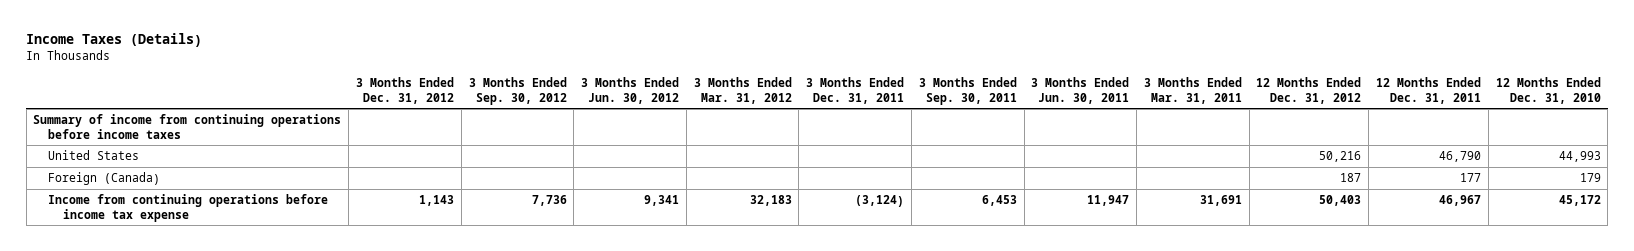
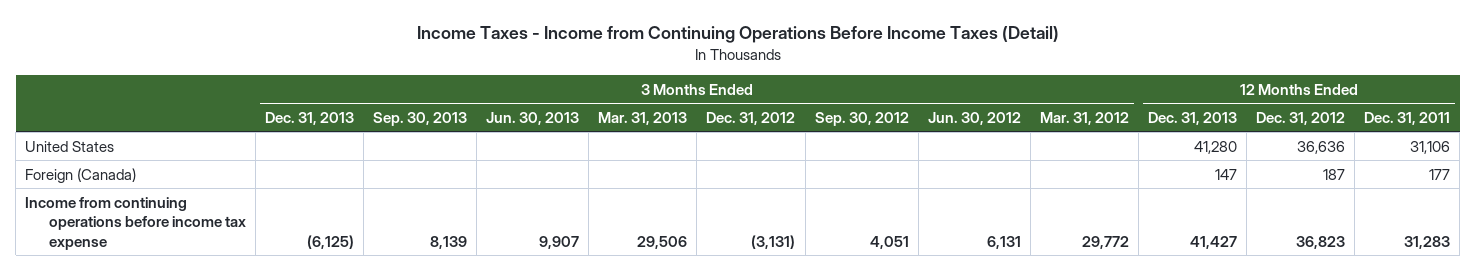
[26,33,203,48] Income Taxes (Details) -> [416,26,1059,44] Income Taxes - Income from Continuing Operations Before Income Taxes (Detail)
[806,76,905,104] 3 Months Ended Dec. 31, 2011 -> none
[918,76,1017,105] 3 Months Ended Sep. 30, 2011 -> none
[1031,76,1130,104] 3 Months Ended Jun. 30, 2011 -> none
[1143,76,1242,104] 3 Months Ended Mar. 31, 2011 -> none
[1495,76,1601,104] 12 Months Ended Dec. 31, 2010 -> none
none -> [264,111,354,125] Dec. 31, 2013
none -> [373,111,468,126] Sep. 30, 2013
none -> [486,111,580,125] Jun. 30, 2013
none -> [598,111,688,125] Mar. 31, 2013
none -> [1148,111,1238,125] Dec. 31, 2013
[33,114,342,139] Summary of income from continuing operations before income taxes -> none
[1319,151,1362,163] 50,216 -> [1297,140,1346,154] 36,636
[1439,151,1482,163] 46,790 -> [1410,140,1451,154] 31,106
[418,195,454,207] 1,143 -> [751,234,796,249] (3,131)
[531,195,567,207] 7,736 -> [869,235,909,249] 4,051
[644,195,680,207] 9,341 -> [986,235,1021,249] 6,131
[749,195,792,207] 32,183 -> [1081,235,1129,249] 29,772
[1319,195,1362,207] 50,403 -> [1296,235,1346,249] 36,823
[1439,195,1482,207] 46,967 -> [1404,235,1451,249] 31,283

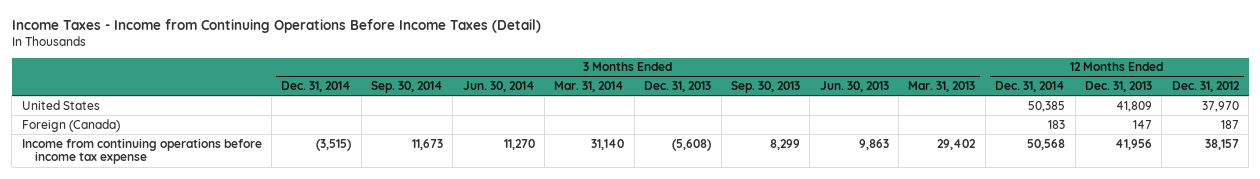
[706,111,796,125] Dec. 31, 2012 -> none
[814,111,909,126] Sep. 30, 2012 -> none
[927,111,1021,125] Jun. 30, 2012 -> none
[1039,111,1129,125] Mar. 31, 2012 -> none
[1364,111,1451,125] Dec. 31, 2011 -> none
none -> [281,80,352,92] Dec. 31, 2014
none -> [370,80,443,93] Sep. 30, 2014
none -> [462,80,535,92] Jun. 30, 2014
none -> [554,80,625,92] Mar. 31, 2014
none -> [995,80,1066,92] Dec. 31, 2014
[1194,140,1238,154] 41,280 -> [1115,100,1152,112] 41,809
[1297,140,1346,154] 36,636 -> [1201,100,1239,112] 37,970
[306,234,354,249] (6,125) -> [672,138,712,151] (5,608)
[430,235,468,249] 8,139 -> [769,138,800,150] 8,299
[539,235,580,249] 9,907 -> [858,138,889,150] 9,863
[637,235,688,249] 29,506 -> [937,138,977,150] 29,402
[1190,235,1238,249] 41,427 -> [1114,138,1152,150] 41,956
[1296,235,1346,249] 36,823 -> [1204,138,1239,150] 38,157

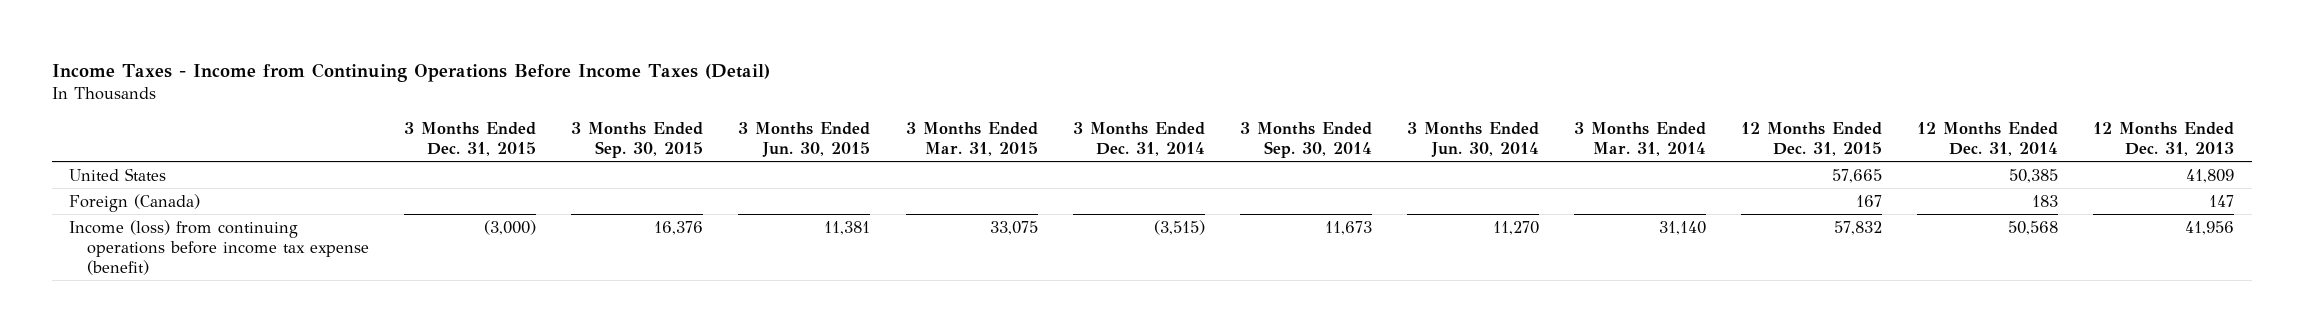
[644,80,712,92] Dec. 31, 2013 -> none
[730,80,800,93] Sep. 30, 2013 -> none
[819,80,889,92] Jun. 30, 2013 -> none
[908,80,976,92] Mar. 31, 2013 -> none
[1171,80,1240,92] Dec. 31, 2012 -> none
none -> [404,121,537,156] 3 Months Ended Dec. 31, 2015
none -> [571,121,704,158] 3 Months Ended Sep. 30, 2015
none -> [738,121,871,157] 3 Months Ended Jun. 30, 2015
none -> [905,121,1038,156] 3 Months Ended Mar. 31, 2015
none -> [1740,121,1882,156] 12 Months Ended Dec. 31, 2015
[21,137,262,165] Income from continuing operations before income tax expense -> [69,219,370,275] Income (loss) from continuing operations before income tax expense (benefit)

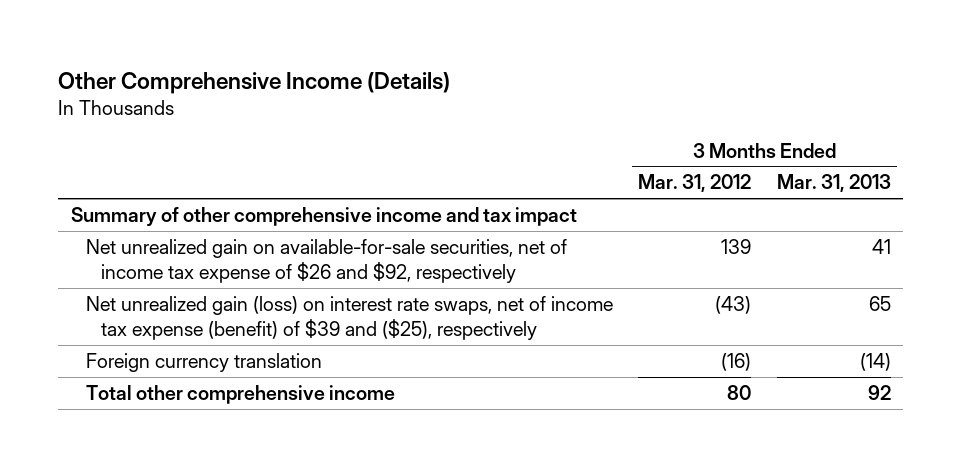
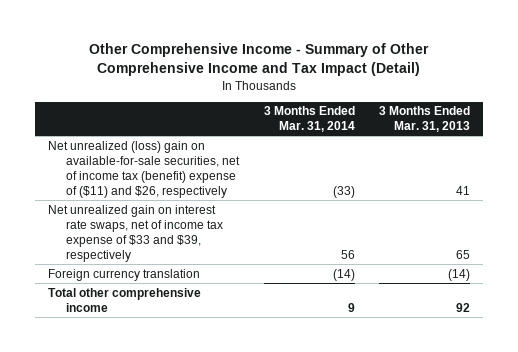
[58,71,451,94] Other Comprehensive Income (Details) -> [88,43,429,77] Other Comprehensive Income - Summary of Other Comprehensive Income and Tax Impact (Detail)
[638,174,752,193] Mar. 31, 2012 -> none
none -> [263,106,355,133] 3 Months Ended Mar. 31, 2014
[71,206,578,226] Summary of other comprehensive income and tax impact -> none
[85,238,567,284] Net unrealized gain on available-for-sale securities, net of income tax expense of $26 and $92, respectively -> [47,140,241,198] Net unrealized (loss) gain on available-for-sale securities, net of income tax (benefit) expense of ($11) and $26, respectively
[85,295,613,341] Net unrealized gain (loss) on interest rate swaps, net of income tax expense (benefit) of $39 and ($25), respectively -> [47,204,224,262] Net unrealized gain on interest rate swaps, net of income tax expense of $33 and $39, respectively

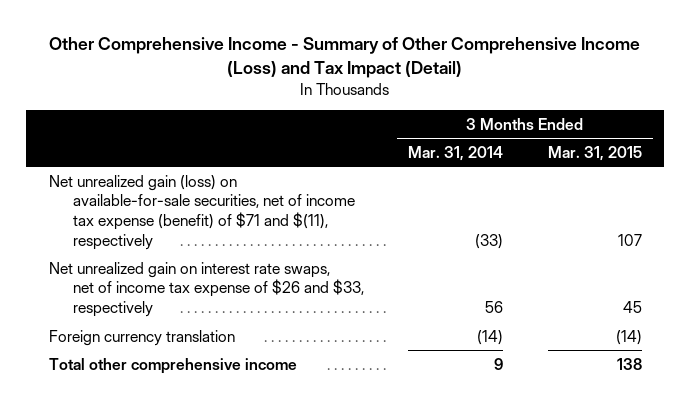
[88,43,429,77] Other Comprehensive Income - Summary of Other Comprehensive Income and Tax Impact (Detail) -> [49,37,641,79] Other Comprehensive Income - Summary of Other Comprehensive Income (Loss) and Tax Impact (Detail)
[379,106,471,133] 3 Months Ended Mar. 31, 2013 -> none
none -> [547,145,642,161] Mar. 31, 2015
[47,140,241,198] Net unrealized (loss) gain on available-for-sale securities, net of income tax (benefit) expense of ($11) and $26, respectively -> [48,174,356,251] Net unrealized gain (loss) on available-for-sale securities, net of income tax expense (benefit) of $71 and $(11), respectively
[47,204,224,262] Net unrealized gain on interest rate swaps, net of income tax expense of $33 and $39, respectively -> [48,261,365,318] Net unrealized gain on interest rate swaps, net of income tax expense of $26 and $33, respectively

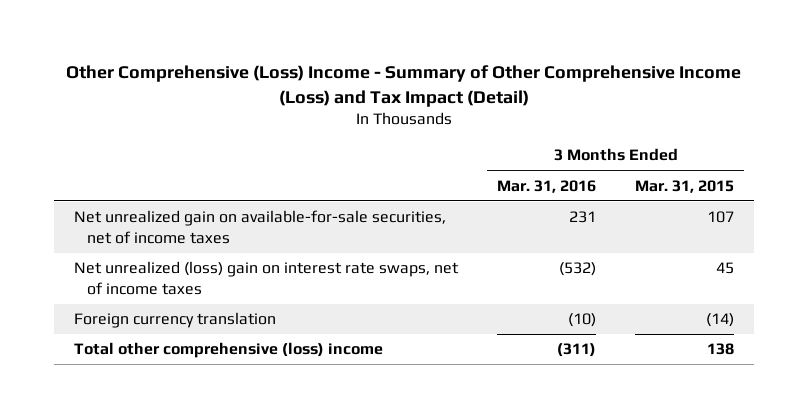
[49,37,641,79] Other Comprehensive Income - Summary of Other Comprehensive Income (Loss) and Tax Impact (Detail) -> [65,65,741,107] Other Comprehensive (Loss) Income - Summary of Other Comprehensive Income (Loss) and Tax Impact (Detail)
[408,145,504,161] Mar. 31, 2014 -> none
none -> [496,179,596,193] Mar. 31, 2016
[48,174,356,251] Net unrealized gain (loss) on available-for-sale securities, net of income tax expense (benefit) of $71 and $(11), respectively -> [73,210,446,244] Net unrealized gain on available-for-sale securities, net of income taxes
[48,261,365,318] Net unrealized gain on interest rate swaps, net of income tax expense of $26 and $33, respectively -> [73,261,459,295] Net unrealized (loss) gain on interest rate swaps, net of income taxes
[48,357,297,374] Total other comprehensive income -> [73,342,383,359] Total other comprehensive (loss) income

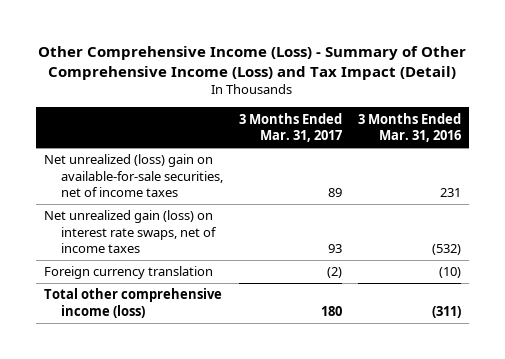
[65,65,741,107] Other Comprehensive (Loss) Income - Summary of Other Comprehensive Income (Loss) and Tax Impact (Detail) -> [38,45,467,80] Other Comprehensive Income (Loss) - Summary of Other Comprehensive Income (Loss) and Tax Impact (Detail)
[635,179,735,193] Mar. 31, 2015 -> none
none -> [238,112,342,143] 3 Months Ended Mar. 31, 2017
[73,210,446,244] Net unrealized gain on available-for-sale securities, net of income taxes -> [44,154,223,198] Net unrealized (loss) gain on available-for-sale securities, net of income taxes
[73,261,459,295] Net unrealized (loss) gain on interest rate swaps, net of income taxes -> [44,210,217,254] Net unrealized gain (loss) on interest rate swaps, net of income taxes
[73,342,383,359] Total other comprehensive (loss) income -> [44,288,223,318] Total other comprehensive income (loss)

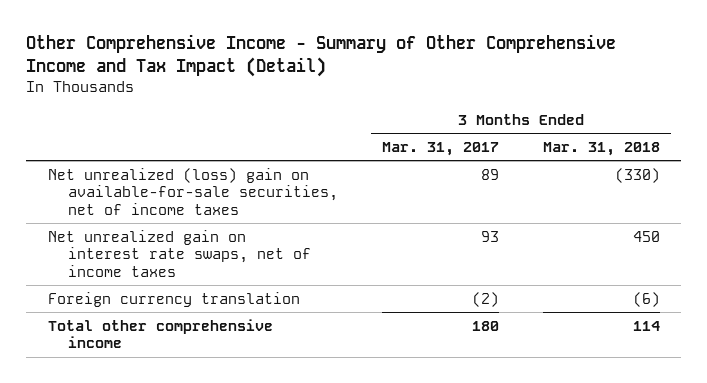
[38,45,467,80] Other Comprehensive Income (Loss) - Summary of Other Comprehensive Income (Loss) and Tax Impact (Detail) -> [25,33,616,77] Other Comprehensive Income - Summary of Other Comprehensive Income and Tax Impact (Detail)
[357,112,461,143] 3 Months Ended Mar. 31, 2016 -> none
none -> [542,142,660,157] Mar. 31, 2018
[44,210,217,254] Net unrealized gain (loss) on interest rate swaps, net of income taxes -> [47,229,312,278] Net unrealized gain on interest rate swaps, net of income taxes
[44,288,223,318] Total other comprehensive income (loss) -> [47,318,273,349] Total other comprehensive income

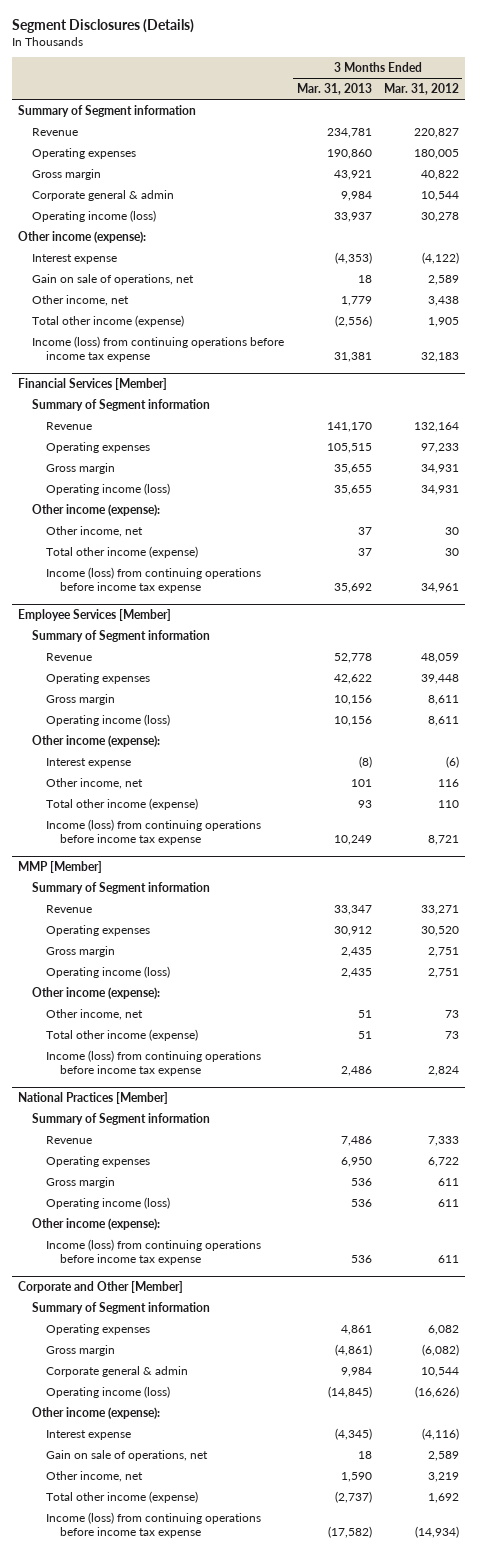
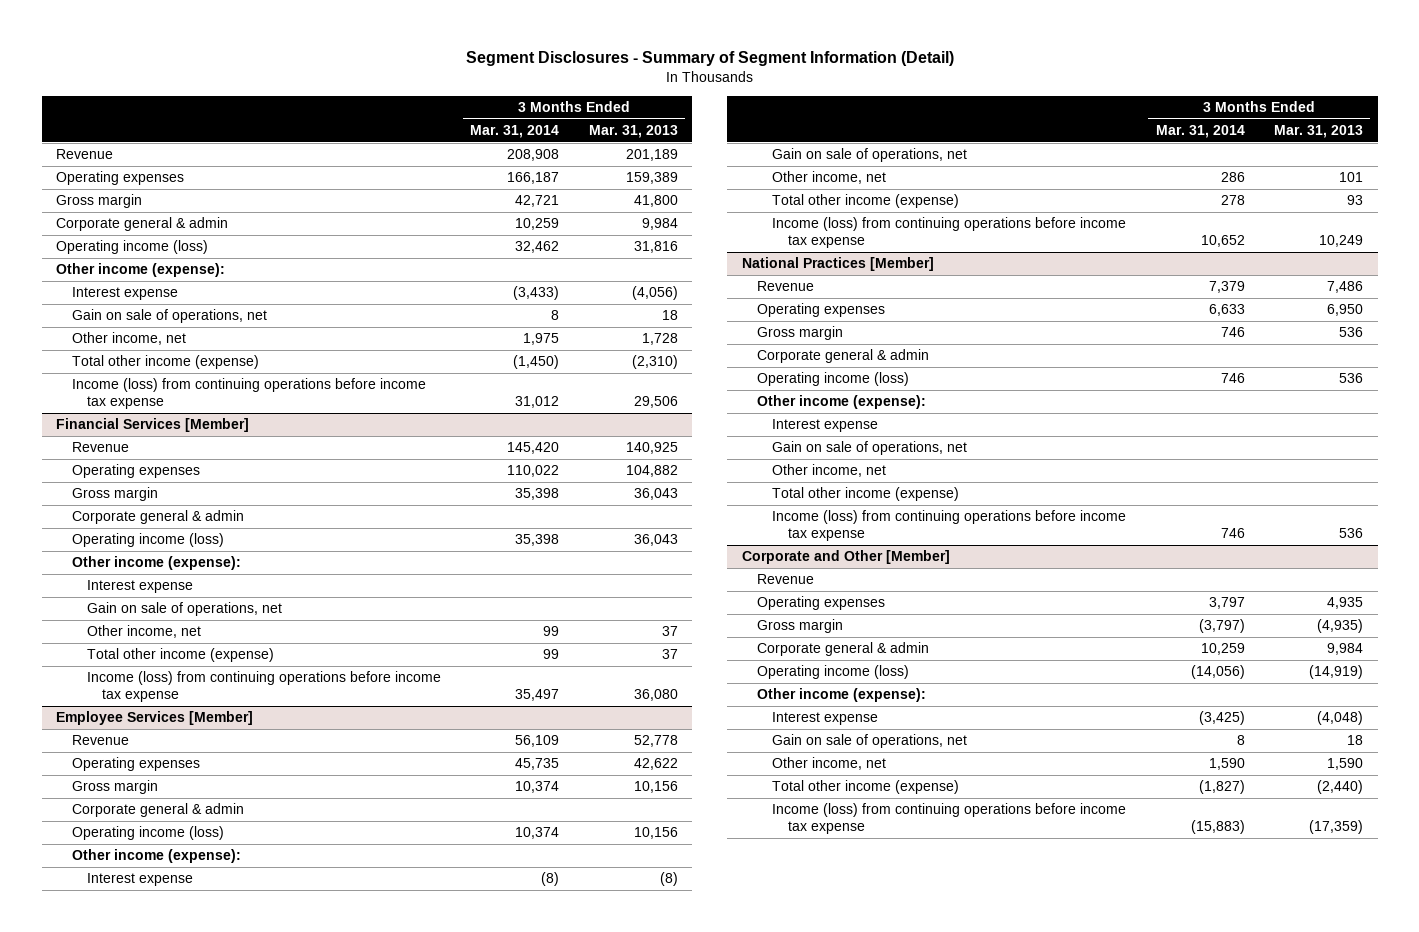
[11,18,194,33] Segment Disclosures (Details) -> [465,51,954,67] Segment Disclosures - Summary of Segment Information (Detail)
[383,83,459,96] Mar. 31, 2012 -> none
none -> [470,124,560,138] Mar. 31, 2014
[18,104,197,117] Summary of Segment information -> none
[326,127,372,138] 234,781 -> [625,149,678,162] 201,189
[326,148,372,159] 190,860 -> [625,172,678,185] 159,389
[333,169,372,180] 43,921 -> [633,195,678,208] 41,800
[333,211,372,222] 33,937 -> [633,241,678,254] 31,816
[334,251,372,264] (4,353) -> [631,286,678,301] (4,056)
[340,295,372,306] 1,779 -> [641,333,678,346] 1,728
[334,314,372,327] (2,556) -> [631,355,678,370] (2,310)
[333,352,372,363] 31,381 -> [633,396,678,409] 29,506
[32,398,211,411] Summary of Segment information -> none
[326,421,372,432] 141,170 -> [625,442,678,455] 140,925
[326,442,372,453] 105,515 -> [625,465,678,478] 104,882
[333,463,372,474] 35,655 -> [633,488,678,501] 36,043
none -> [71,510,244,525] Corporate general & admin
[333,484,372,495] 35,655 -> [633,534,678,547] 36,043
none -> [86,580,193,594] Interest expense
none -> [86,602,282,617] Gain on sale of operations, net
[333,583,372,594] 35,692 -> [633,689,678,702] 36,080
[32,629,211,642] Summary of Segment information -> none
none -> [71,803,244,818] Corporate general & admin
none -> [772,148,968,163] Gain on sale of operations, net
[18,860,103,873] MMP [Member] -> none
[32,881,211,894] Summary of Segment information -> none
[46,904,93,913] Revenue -> none
[46,924,151,936] Operating expenses -> none
[46,945,116,957] Gross margin -> none
[46,965,171,978] Operating income (loss) -> none
[32,986,161,999] Other income (expense): -> none
[46,1008,144,1020] Other income, net -> none
[46,1028,199,1041] Total other income (expense) -> none
[46,1049,262,1077] Income (loss) from continuing operations before income tax expense -> none
[32,1112,211,1125] Summary of Segment information -> none
none -> [756,349,929,364] Corporate general & admin
none -> [772,419,879,433] Interest expense
none -> [772,441,968,456] Gain on sale of operations, net
none -> [772,464,887,478] Other income, net
none -> [772,487,960,502] Total other income (expense)
[32,1301,211,1314] Summary of Segment information -> none
none -> [756,574,814,585] Revenue
[340,1324,372,1335] 4,861 -> [1326,597,1363,610] 4,935
[334,1343,372,1356] (4,861) -> [1316,619,1363,634] (4,935)
[327,1385,372,1398] (14,845) -> [1308,665,1363,680] (14,919)
[334,1427,372,1440] (4,345) -> [1316,711,1363,726] (4,048)
[334,1490,372,1503] (2,737) -> [1316,780,1363,795] (2,440)
[327,1526,372,1539] (17,582) -> [1308,820,1363,835] (17,359)

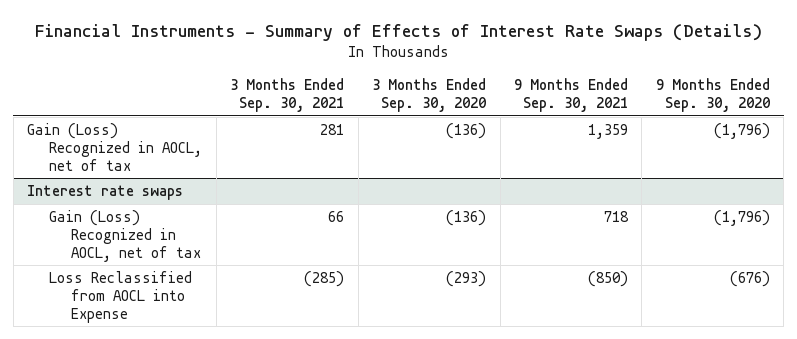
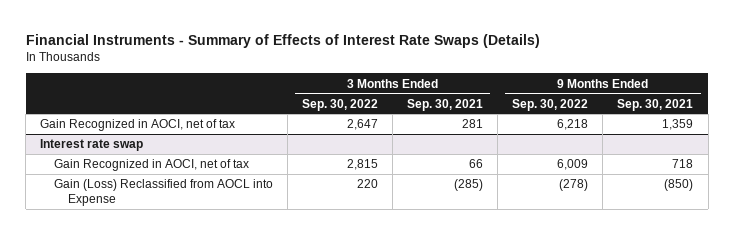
[372,78,487,112] 3 Months Ended Sep. 30, 2020 -> none
[655,78,770,112] 9 Months Ended Sep. 30, 2020 -> none
none -> [302,98,379,111] Sep. 30, 2022
none -> [512,98,589,111] Sep. 30, 2022
[27,123,203,171] Gain (Loss) Recognized in AOCL, net of tax -> [40,119,236,132] Gain Recognized in AOCI, net of tax
[27,185,184,201] Interest rate swaps -> [40,139,144,152] Interest rate swap
[49,210,202,262] Gain (Loss) Recognized in AOCL, net of tax -> [53,159,249,172] Gain Recognized in AOCI, net of tax
[49,271,193,323] Loss Reclassified from AOCL into Expense -> [53,179,273,207] Gain (Loss) Reclassified from AOCL into Expense

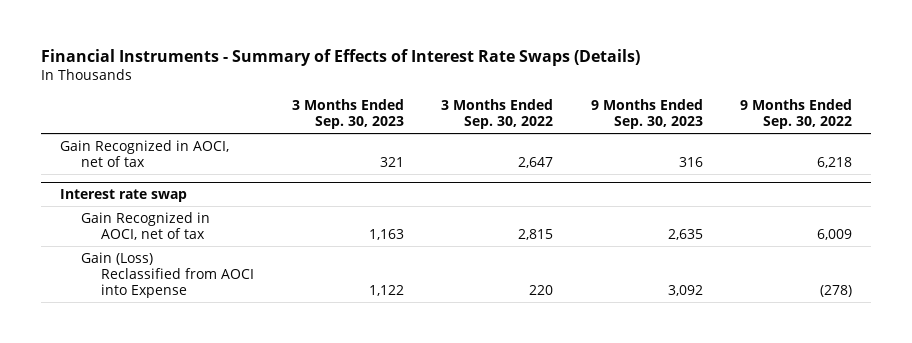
[407,98,484,111] Sep. 30, 2021 -> none
[617,98,694,111] Sep. 30, 2021 -> none
none -> [291,99,404,130] 3 Months Ended Sep. 30, 2023
none -> [590,99,703,130] 9 Months Ended Sep. 30, 2023
[53,179,273,207] Gain (Loss) Reclassified from AOCL into Expense -> [80,251,255,299] Gain (Loss) Reclassified from AOCI into Expense

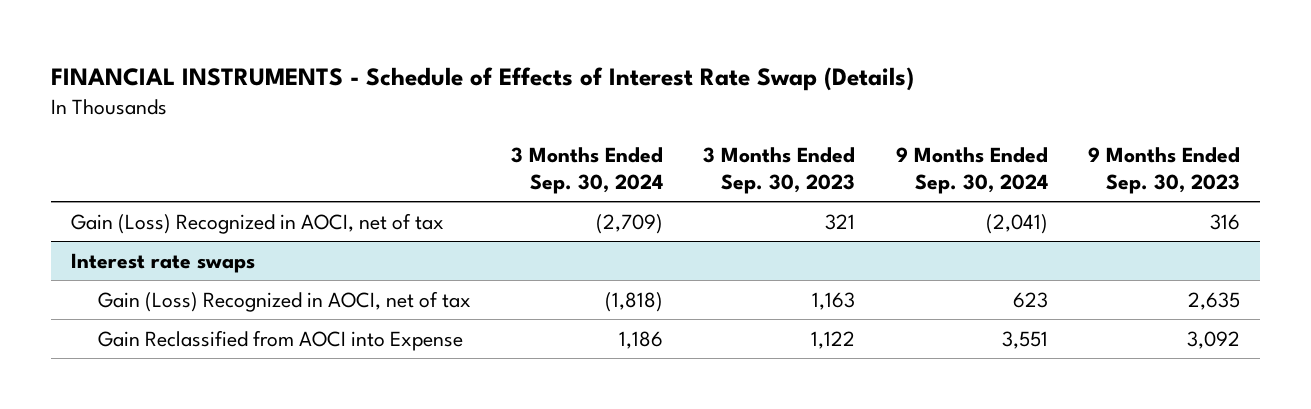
[40,48,640,66] Financial Instruments - Summary of Effects of Interest Rate Swaps (Details) -> [51,66,915,91] FINANCIAL INSTRUMENTS - Schedule of Effects of Interest Rate Swap (Details)
[441,99,554,130] 3 Months Ended Sep. 30, 2022 -> none
[740,99,853,130] 9 Months Ended Sep. 30, 2022 -> none
none -> [510,146,663,195] 3 Months Ended Sep. 30, 2024
none -> [895,146,1048,195] 9 Months Ended Sep. 30, 2024
[59,139,229,167] Gain Recognized in AOCI, net of tax -> [71,212,445,234] Gain (Loss) Recognized in AOCI, net of tax
[59,188,187,202] Interest rate swap -> [71,252,256,273] Interest rate swaps
[80,211,210,240] Gain Recognized in AOCI, net of tax -> [97,290,471,312] Gain (Loss) Recognized in AOCI, net of tax
[80,251,255,299] Gain (Loss) Reclassified from AOCI into Expense -> [97,329,463,351] Gain Reclassified from AOCI into Expense

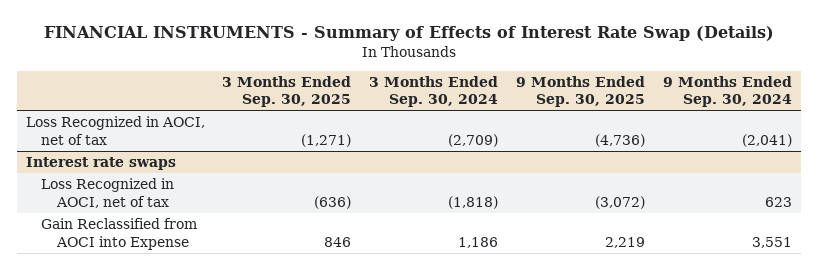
[51,66,915,91] FINANCIAL INSTRUMENTS - Schedule of Effects of Interest Rate Swap (Details) -> [43,26,774,42] FINANCIAL INSTRUMENTS - Summary of Effects of Interest Rate Swap (Details)
[703,146,856,195] 3 Months Ended Sep. 30, 2023 -> none
[1087,146,1240,195] 9 Months Ended Sep. 30, 2023 -> none
none -> [222,75,352,108] 3 Months Ended Sep. 30, 2025
none -> [515,75,645,108] 9 Months Ended Sep. 30, 2025
[71,212,445,234] Gain (Loss) Recognized in AOCI, net of tax -> [25,116,205,145] Loss Recognized in AOCI, net of tax
[97,290,471,312] Gain (Loss) Recognized in AOCI, net of tax -> [41,178,175,208] Loss Recognized in AOCI, net of tax

